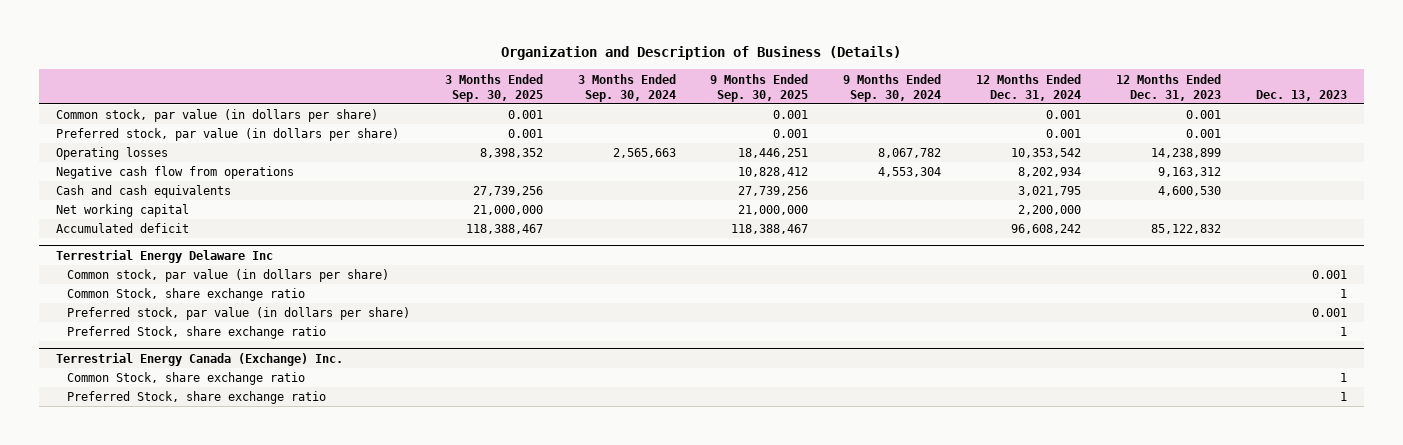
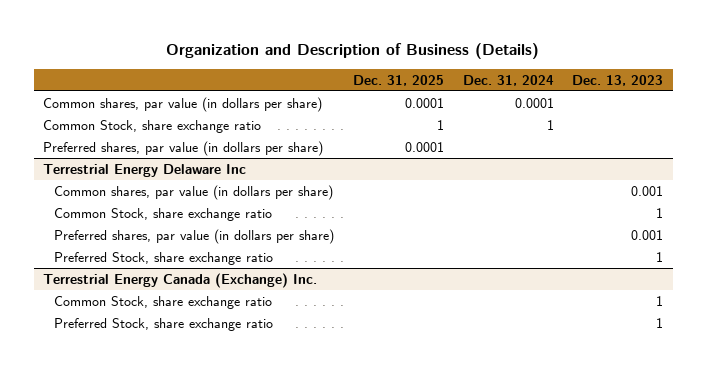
[444,73,543,102] 3 Months Ended Sep. 30, 2025 -> none
[577,73,676,102] 3 Months Ended Sep. 30, 2024 -> none
[710,73,809,102] 9 Months Ended Sep. 30, 2025 -> none
[843,73,942,102] 9 Months Ended Sep. 30, 2024 -> none
[976,73,1082,101] 12 Months Ended Dec. 31, 2024 -> none
[1115,73,1221,101] 12 Months Ended Dec. 31, 2023 -> none
none -> [352,74,444,86] Dec. 31, 2025
none -> [462,74,554,86] Dec. 31, 2024
[55,147,168,161] Operating losses -> none
[55,166,294,180] Negative cash flow from operations -> none
[55,185,231,199] Cash and cash equivalents -> none
[55,204,189,218] Net working capital -> none
[55,223,189,234] Accumulated deficit -> none
[55,109,378,123] Common stock, par value (in dollars per share) -> [42,96,322,112] Common shares, par value (in dollars per share)
none -> [42,119,261,133] Common Stock, share exchange ratio
[55,128,399,142] Preferred stock, par value (in dollars per share) -> [42,140,323,156] Preferred shares, par value (in dollars per share)
[66,269,389,283] Common stock, par value (in dollars per share) -> [54,184,334,200] Common shares, par value (in dollars per share)
[66,307,410,321] Preferred stock, par value (in dollars per share) -> [54,228,335,244] Preferred shares, par value (in dollars per share)

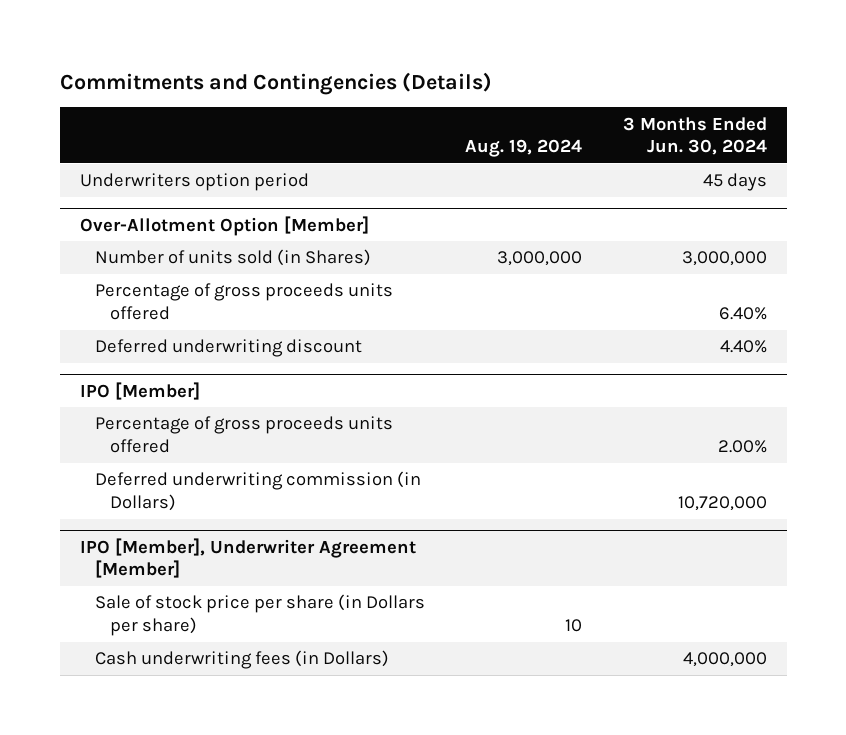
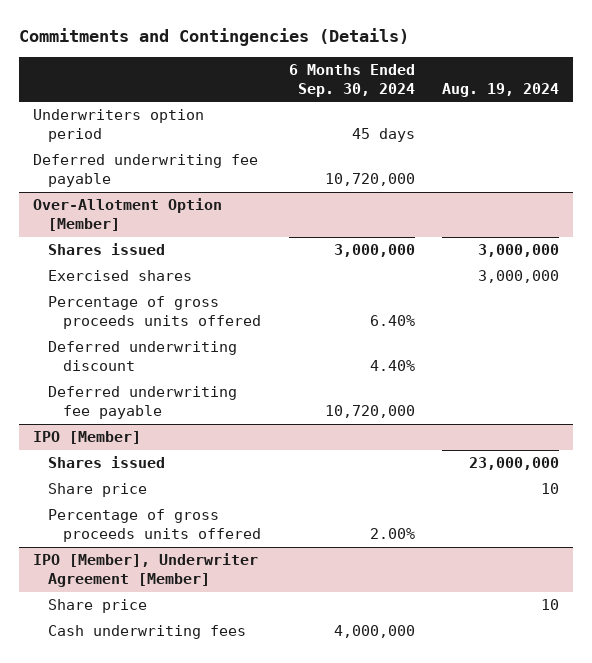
[622,116,767,156] 3 Months Ended Jun. 30, 2024 -> none
none -> [288,64,415,97] 6 Months Ended Sep. 30, 2024
none -> [32,154,258,187] Deferred underwriting fee payable
[94,249,371,267] Number of units sold (in Shares) -> none
none -> [48,243,166,256] Shares issued
none -> [48,270,193,282] Exercised shares
none -> [48,386,238,419] Deferred underwriting fee payable
none -> [48,456,166,469] Shares issued
none -> [48,483,148,498] Share price
[94,471,421,512] Deferred underwriting commission (in Dollars) -> none
[94,594,425,637] Sale of stock price per share (in Dollars per share) -> none
none -> [48,599,148,614] Share price
[94,650,389,670] Cash underwriting fees (in Dollars) -> [48,625,247,640] Cash underwriting fees

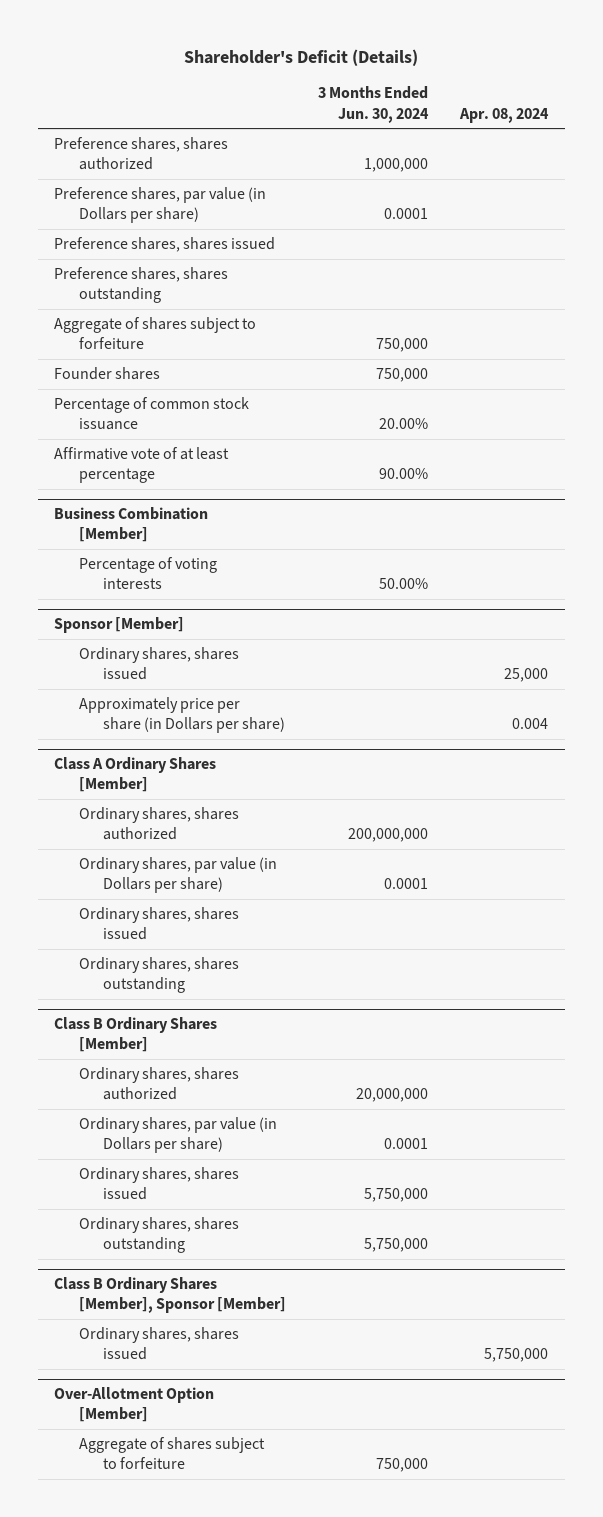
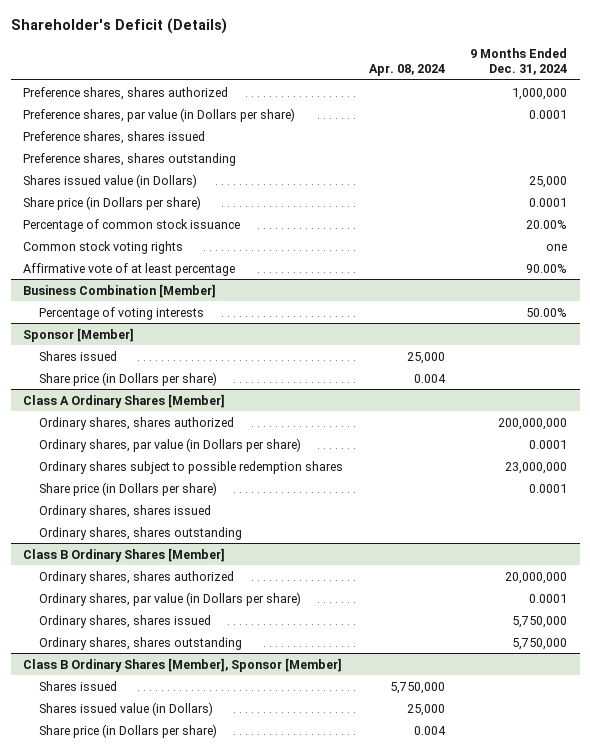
[318,86,430,123] 3 Months Ended Jun. 30, 2024 -> none
none -> [469,48,567,76] 9 Months Ended Dec. 31, 2024
[54,317,257,350] Aggregate of shares subject to forfeiture -> none
[54,367,161,381] Founder shares -> none
none -> [23,173,198,188] Shares issued value (in Dollars)
none -> [23,195,202,210] Share price (in Dollars per share)
none -> [23,240,184,254] Common stock voting rights
[78,647,239,681] Ordinary shares, shares issued -> [39,350,118,361] Shares issued
[78,697,286,734] Approximately price per share (in Dollars per share) -> [39,371,218,386] Share price (in Dollars per share)
none -> [39,460,344,474] Ordinary shares subject to possible redemption shares
none -> [39,481,218,496] Share price (in Dollars per share)
[54,1387,215,1423] Over-Allotment Option [Member] -> none
[78,1437,265,1470] Aggregate of shares subject to forfeiture -> none
[78,1327,239,1361] Ordinary shares, shares issued -> [39,680,118,691] Shares issued
none -> [39,701,214,716] Shares issued value (in Dollars)
none -> [39,723,218,738] Share price (in Dollars per share)

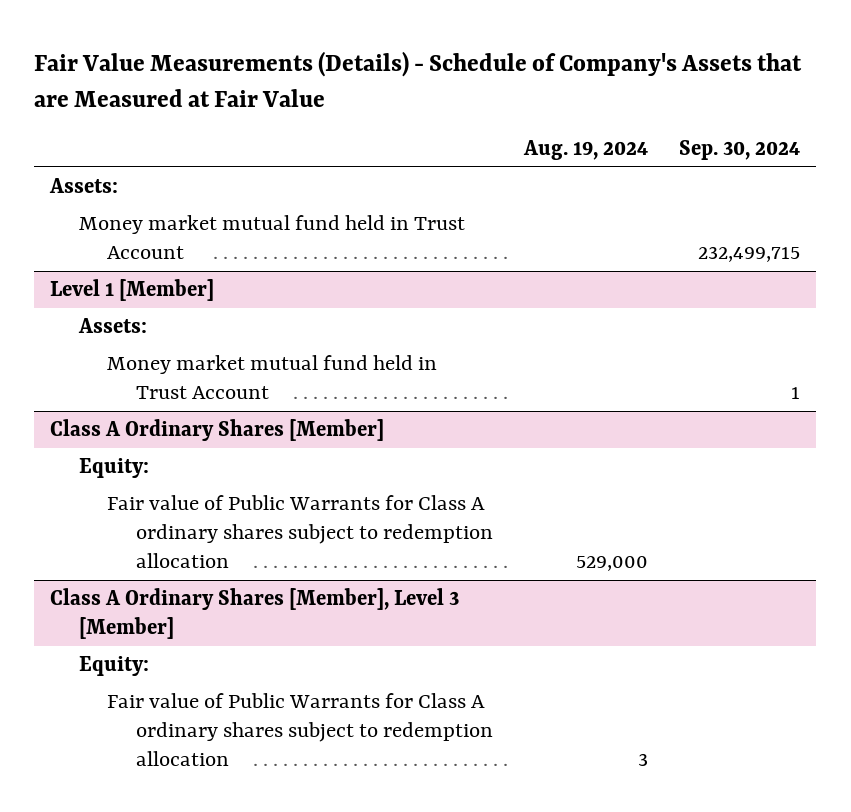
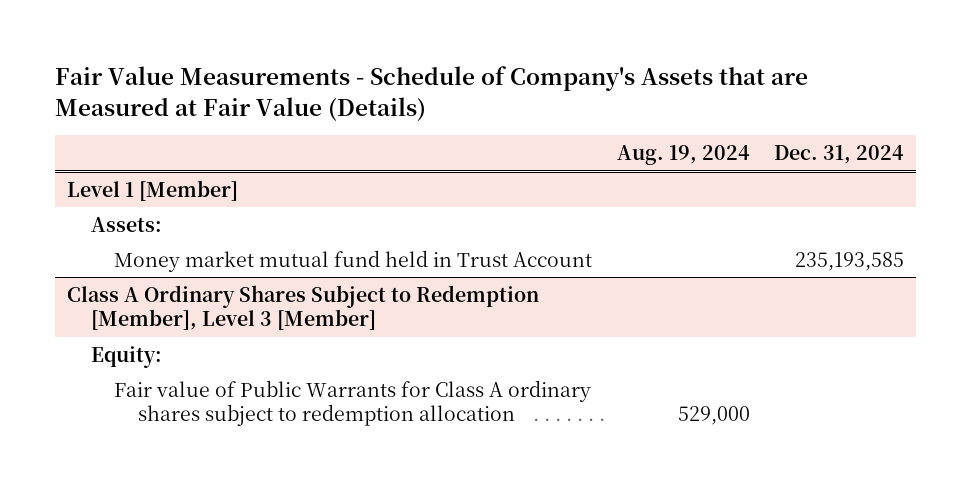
[34,50,803,107] Fair Value Measurements (Details) - Schedule of Company's Assets that are Measured at Fair Value -> [54,66,808,121] Fair Value Measurements - Schedule of Company's Assets that are Measured at Fair Value (Details)
[679,140,801,161] Sep. 30, 2024 -> none
none -> [774,144,905,164] Dec. 31, 2024
[49,177,119,193] Assets: -> none
[78,214,465,260] Money market mutual fund held in Trust Account -> none
[50,418,385,441] Class A Ordinary Shares [Member] -> [66,284,539,331] Class A Ordinary Shares Subject to Redemption [Member], Level 3 [Member]
[50,587,460,640] Class A Ordinary Shares [Member], Level 3 [Member] -> none
[78,655,149,676] Equity: -> none
[107,692,493,767] Fair value of Public Warrants for Class A ordinary shares subject to redemption allocation -> none

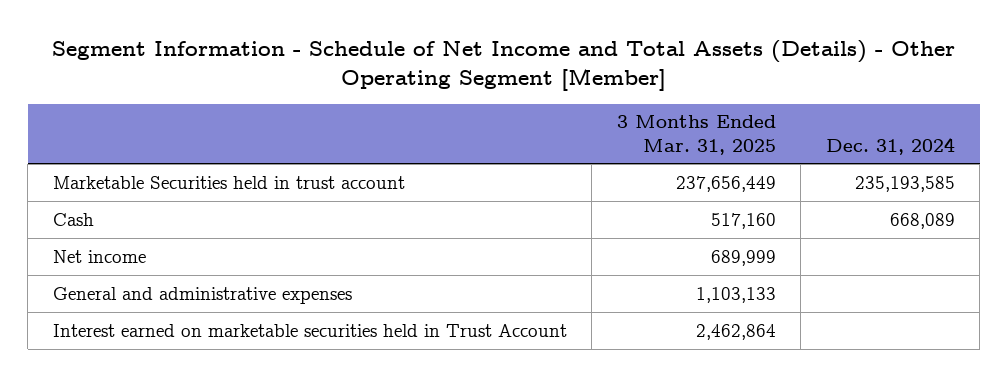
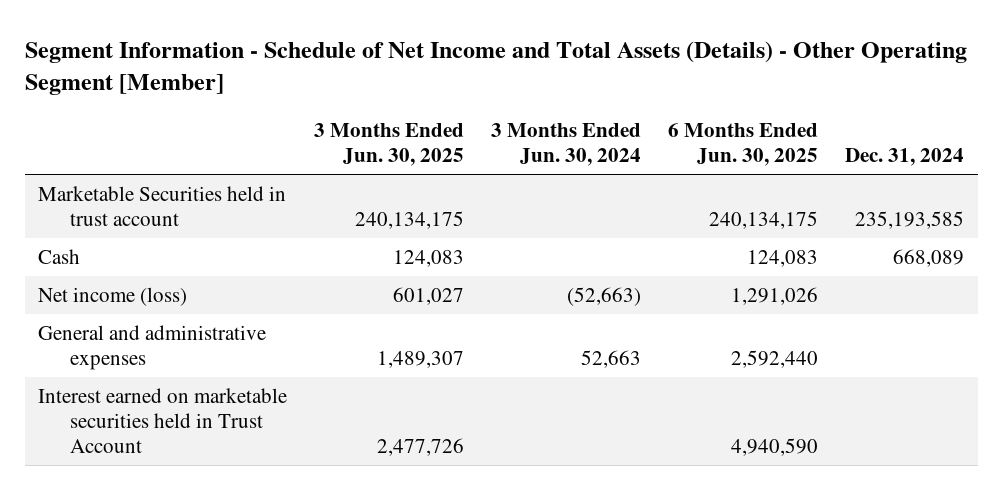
[616,115,776,155] 3 Months Ended Mar. 31, 2025 -> none
none -> [314,123,465,167] 3 Months Ended Jun. 30, 2025
none -> [491,123,642,167] 3 Months Ended Jun. 30, 2024
none -> [668,123,819,167] 6 Months Ended Jun. 30, 2025
[52,249,146,263] Net income -> [38,286,188,306] Net income (loss)

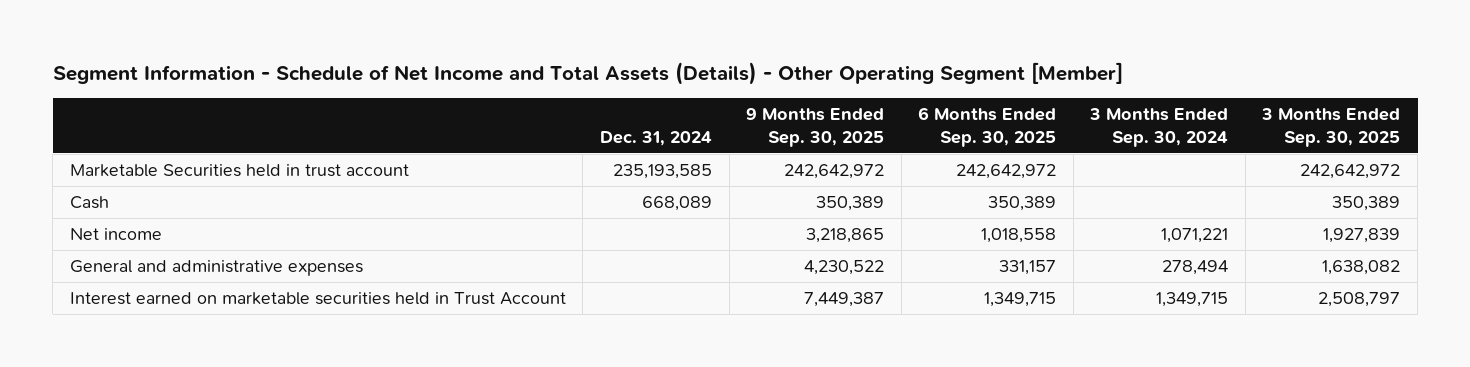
[314,123,465,167] 3 Months Ended Jun. 30, 2025 -> none
[491,123,642,167] 3 Months Ended Jun. 30, 2024 -> none
[668,123,819,167] 6 Months Ended Jun. 30, 2025 -> none
none -> [746,108,885,147] 9 Months Ended Sep. 30, 2025
none -> [918,107,1057,147] 6 Months Ended Sep. 30, 2025
none -> [1089,108,1229,147] 3 Months Ended Sep. 30, 2024
none -> [1261,108,1401,147] 3 Months Ended Sep. 30, 2025
[38,286,188,306] Net income (loss) -> [69,228,162,241] Net income

